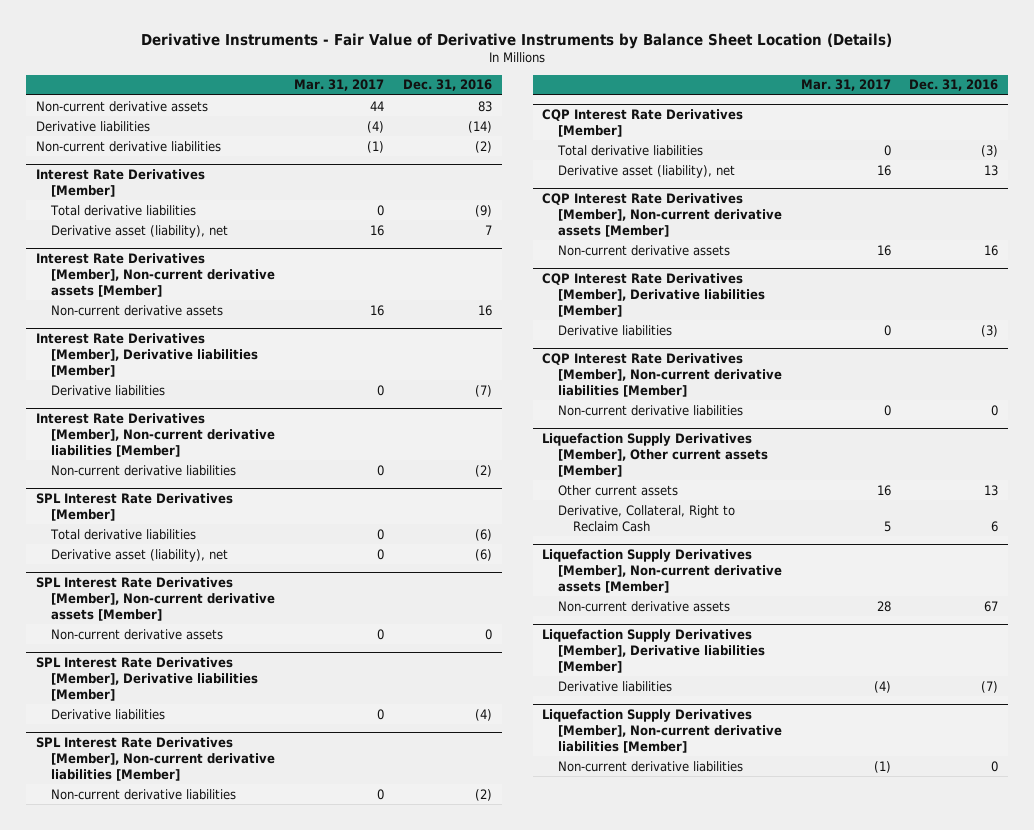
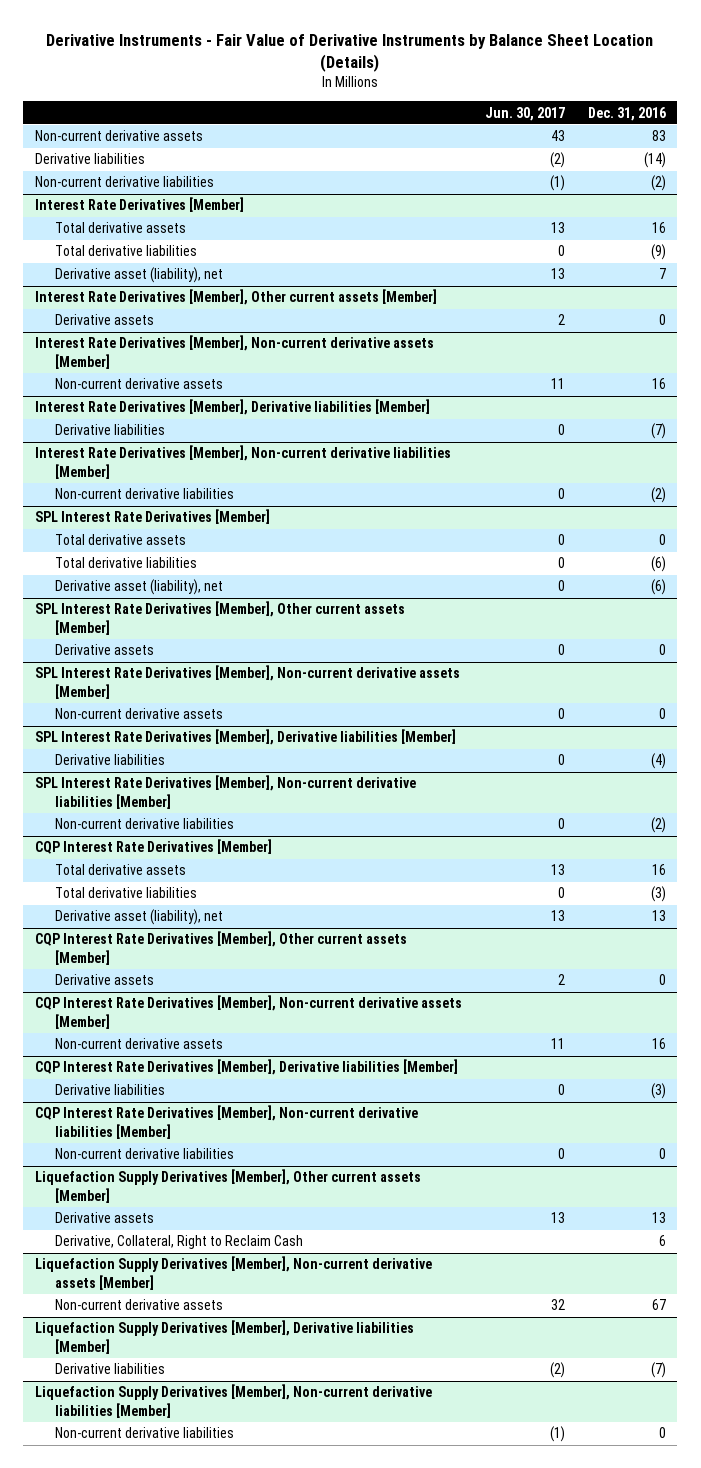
[294,79,385,92] Mar. 31, 2017 -> none
none -> [484,106,565,121] Jun. 30, 2017
none -> [54,222,186,234] Total derivative assets
none -> [34,289,437,306] Interest Rate Derivatives [Member], Other current assets [Member]
none -> [54,314,154,326] Derivative assets
none -> [54,534,186,546] Total derivative assets
none -> [34,601,405,635] SPL Interest Rate Derivatives [Member], Other current assets [Member]
none -> [54,644,154,656] Derivative assets
none -> [54,864,186,876] Total derivative assets
none -> [34,931,407,965] CQP Interest Rate Derivatives [Member], Other current assets [Member]
none -> [54,974,154,986] Derivative assets
[557,484,678,496] Other current assets -> [54,1212,154,1224] Derivative assets

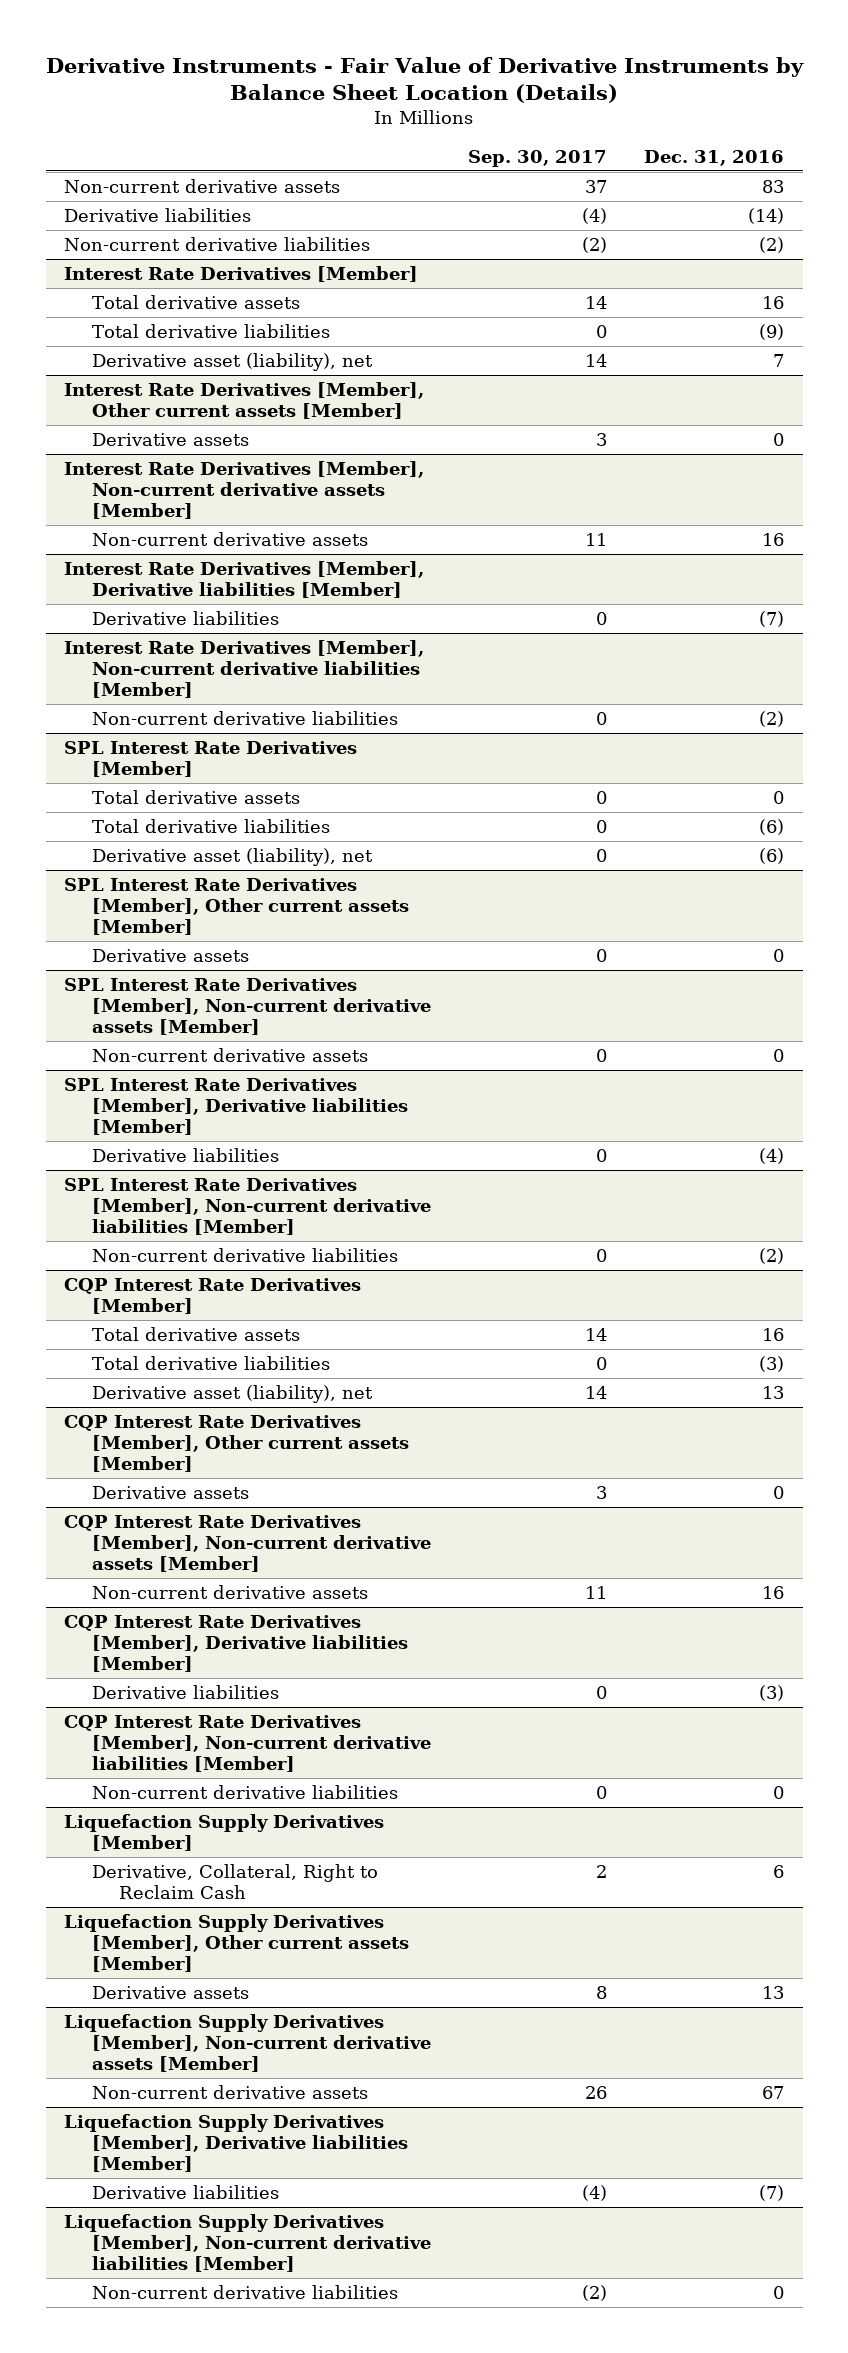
[484,106,565,121] Jun. 30, 2017 -> none
none -> [467,149,607,167] Sep. 30, 2017
none -> [64,1813,385,1851] Liquefaction Supply Derivatives [Member]
none -> [91,1863,378,1899] Derivative, Collateral, Right to Reclaim Cash
[54,1235,303,1250] Derivative, Collateral, Right to Reclaim Cash -> none

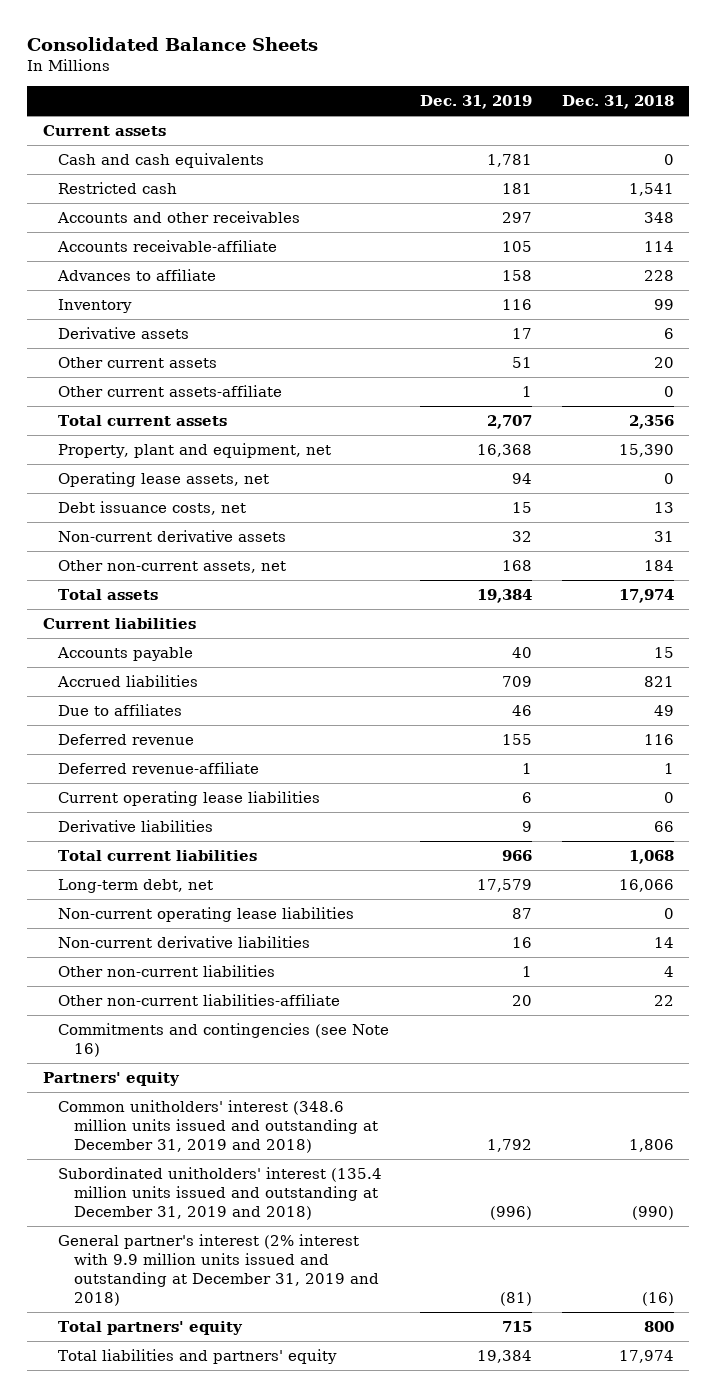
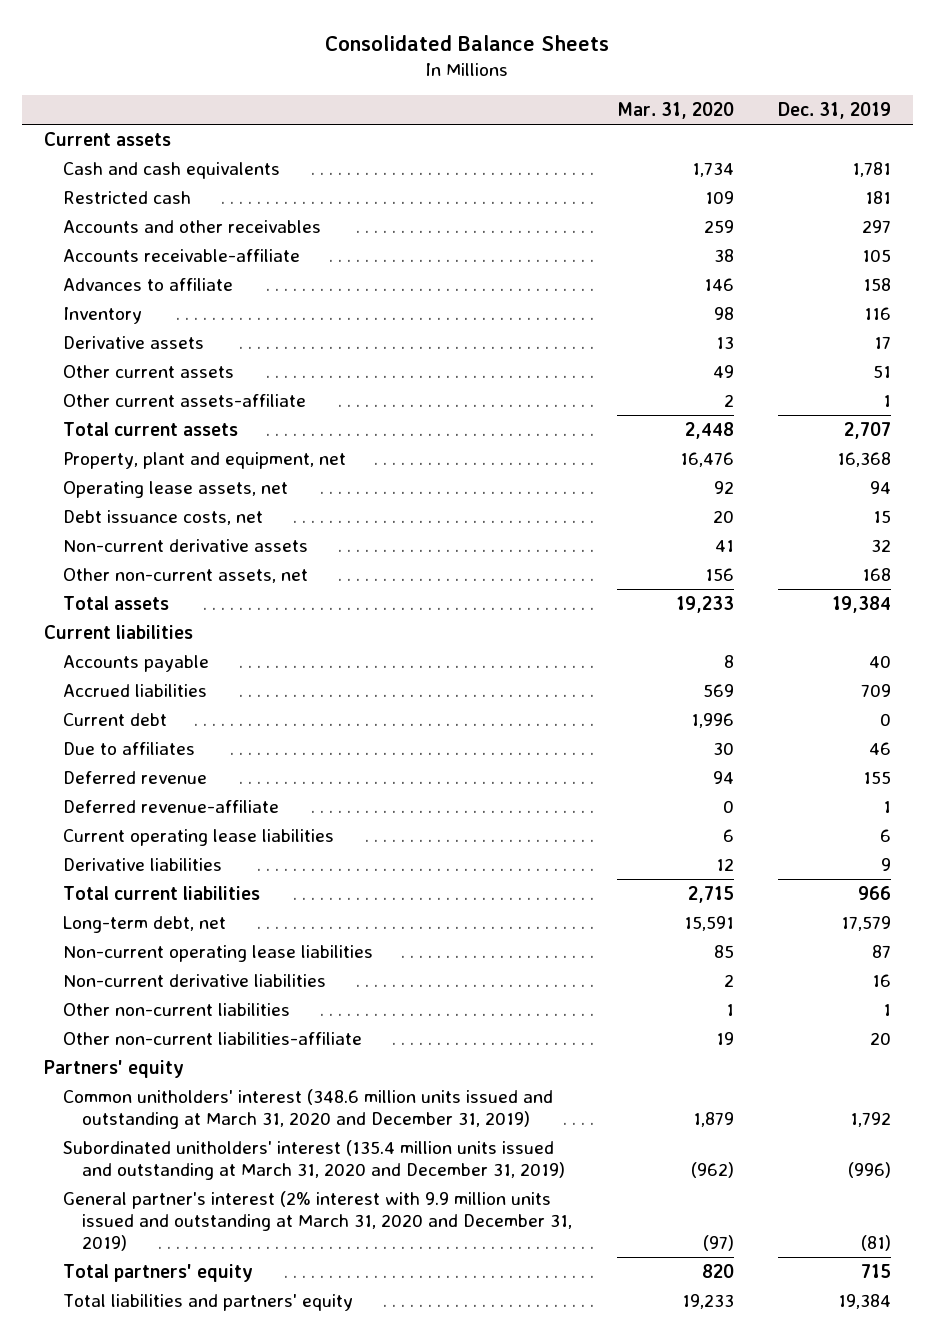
[562,95,675,110] Dec. 31, 2018 -> none
none -> [616,102,734,120] Mar. 31, 2020
none -> [63,712,168,726] Current debt
[58,1022,390,1057] Commitments and contingencies (see Note 16) -> none
[58,1099,378,1153] Common unitholders' interest (348.6 million units issued and outstanding at December 31, 2019 and 2018) -> [63,1088,554,1129] Common unitholders' interest (348.6 million units issued and outstanding at March 31, 2020 and December 31, 2019)
[58,1166,383,1220] Subordinated unitholders' interest (135.4 million units issued and outstanding at December 31, 2019 and 2018) -> [63,1139,566,1180] Subordinated unitholders' interest (135.4 million units issued and outstanding at March 31, 2020 and December 31, 2019)
[58,1233,379,1306] General partner's interest (2% interest with 9.9 million units issued and outstanding at December 31, 2019 and 2018) -> [63,1190,573,1252] General partner's interest (2% interest with 9.9 million units issued and outstanding at March 31, 2020 and December 31, 2019)

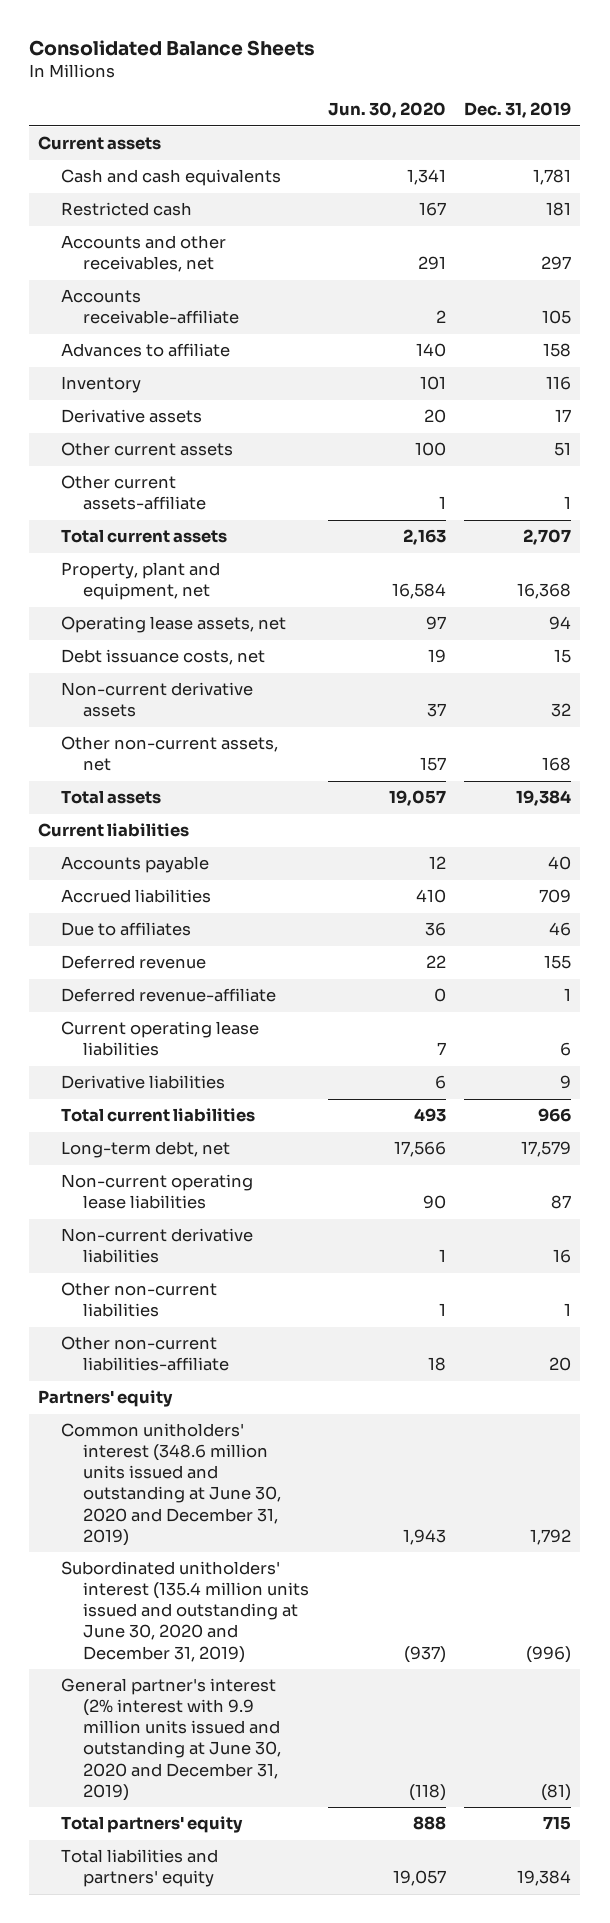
[616,102,734,120] Mar. 31, 2020 -> none
none -> [327,102,446,119] Jun. 30, 2020
[63,219,322,233] Accounts and other receivables -> [60,235,226,273] Accounts and other receivables, net
[63,712,168,726] Current debt -> none
[63,1088,554,1129] Common unitholders' interest (348.6 million units issued and outstanding at March 31, 2020 and December 31, 2019) -> [60,1423,282,1546] Common unitholders' interest (348.6 million units issued and outstanding at June 30, 2020 and December 31, 2019)
[63,1139,566,1180] Subordinated unitholders' interest (135.4 million units issued and outstanding at March 31, 2020 and December 31, 2019) -> [60,1561,310,1663] Subordinated unitholders' interest (135.4 million units issued and outstanding at June 30, 2020 and December 31, 2019)
[63,1190,573,1252] General partner's interest (2% interest with 9.9 million units issued and outstanding at March 31, 2020 and December 31, 2019) -> [60,1678,282,1801] General partner's interest (2% interest with 9.9 million units issued and outstanding at June 30, 2020 and December 31, 2019)

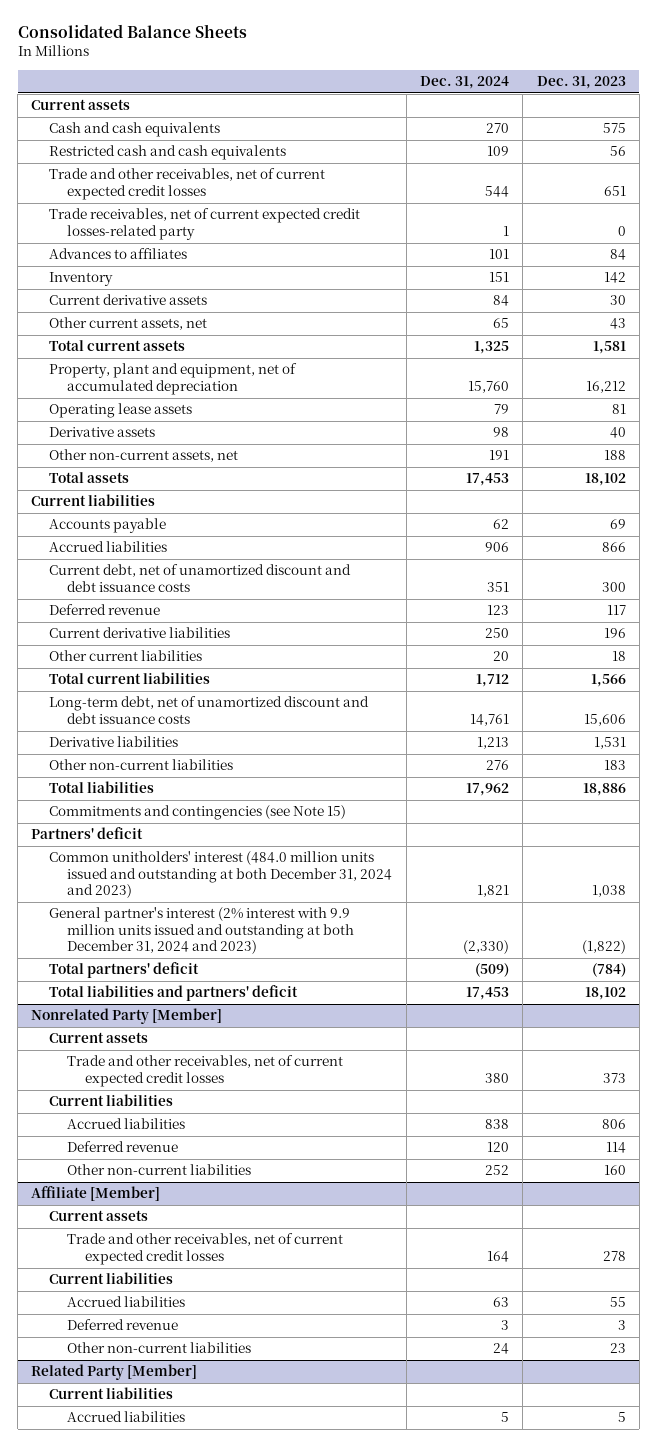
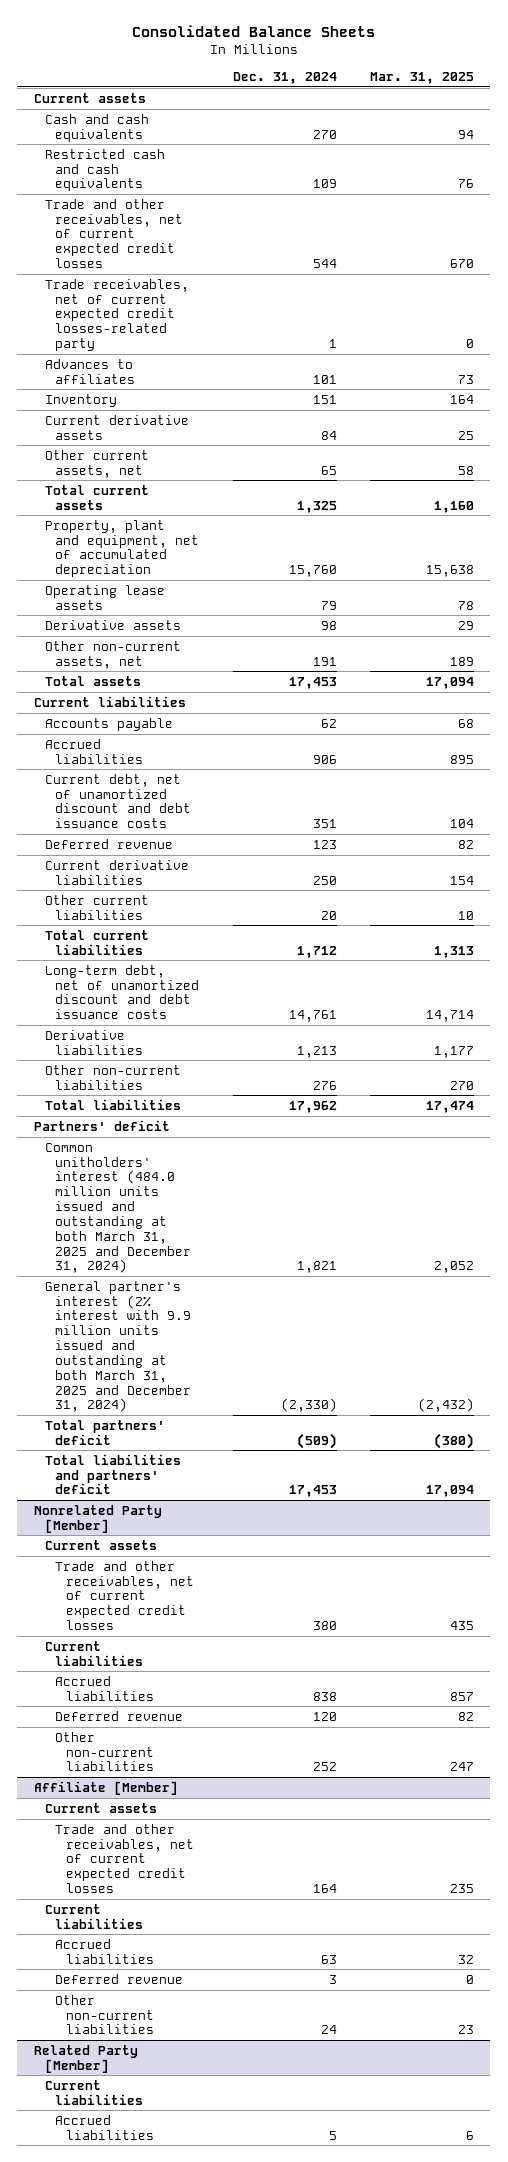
[536,76,626,90] Dec. 31, 2023 -> none
none -> [369,71,474,84] Mar. 31, 2025
[49,805,347,821] Commitments and contingencies (see Note 15) -> none
[49,851,393,899] Common unitholders' interest (484.0 million units issued and outstanding at both December 31, 2024 and 2023) -> [44,1142,192,1274] Common unitholders' interest (484.0 million units issued and outstanding at both March 31, 2025 and December 31, 2024)
[49,907,355,955] General partner's interest (2% interest with 9.9 million units issued and outstanding at both December 31, 2024 and 2023) -> [44,1280,192,1413] General partner's interest (2% interest with 9.9 million units issued and outstanding at both March 31, 2025 and December 31, 2024)

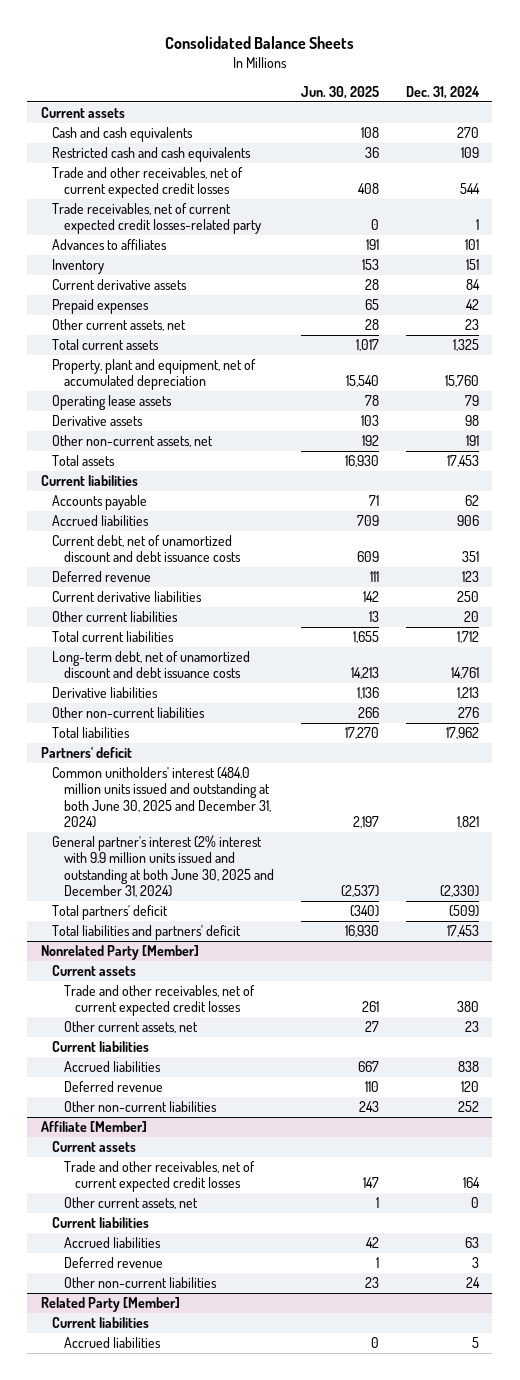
[369,71,474,84] Mar. 31, 2025 -> none
none -> [300,85,379,99] Jun. 30, 2025
none -> [52,299,150,315] Prepaid expenses
[320,465,337,475] 65 -> [464,319,479,331] 23
[44,1142,192,1274] Common unitholders' interest (484.0 million units issued and outstanding at both March 31, 2025 and December 31, 2024) -> [52,767,271,829] Common unitholders' interest (484.0 million units issued and outstanding at both June 30, 2025 and December 31, 2024)
[44,1280,192,1413] General partner's interest (2% interest with 9.9 million units issued and outstanding at both March 31, 2025 and December 31, 2024) -> [52,835,274,898] General partner's interest (2% interest with 9.9 million units issued and outstanding at both June 30, 2025 and December 31, 2024)
none -> [63,1021,198,1034] Other current assets, net
none -> [63,1197,198,1210] Other current assets, net

